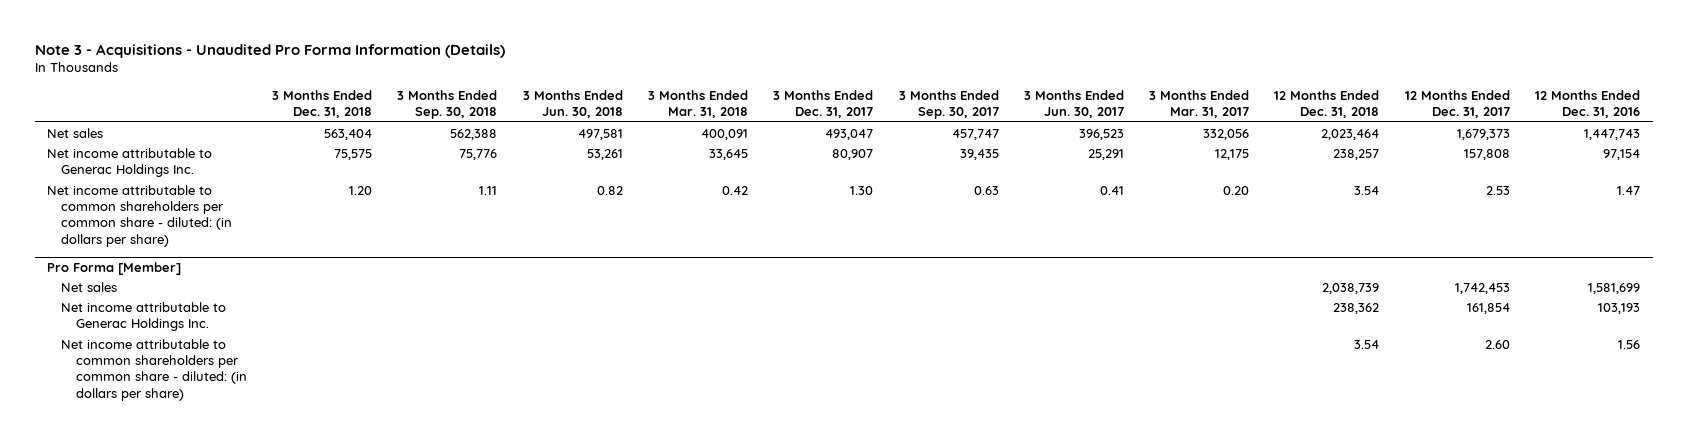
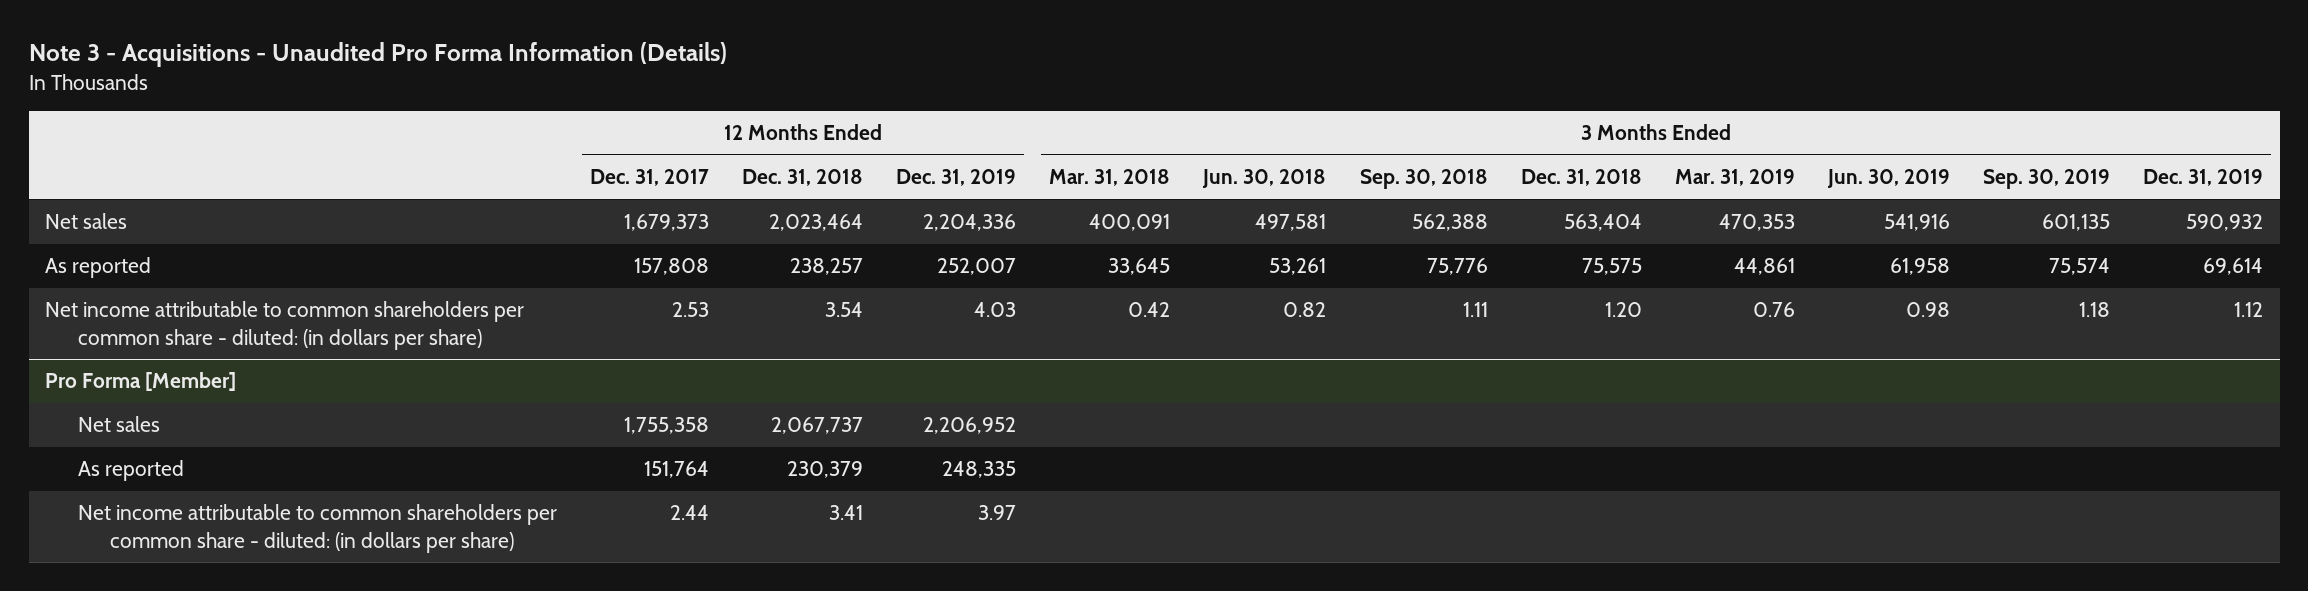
[773,89,874,119] 3 Months Ended Dec. 31, 2017 -> none
[898,89,999,120] 3 Months Ended Sep. 30, 2017 -> none
[1023,89,1124,119] 3 Months Ended Jun. 30, 2017 -> none
[1149,89,1250,119] 3 Months Ended Mar. 31, 2017 -> none
[1535,89,1641,119] 12 Months Ended Dec. 31, 2016 -> none
none -> [896,169,1017,187] Dec. 31, 2019
none -> [1674,169,1795,187] Mar. 31, 2019
none -> [1826,169,1950,189] Jun. 30, 2019
none -> [1983,169,2111,190] Sep. 30, 2019
none -> [2143,169,2264,187] Dec. 31, 2019
[47,147,213,178] Net income attributable to Generac Holdings Inc. -> [45,257,152,279] As reported
[61,301,227,332] Net income attributable to Generac Holdings Inc. -> none
[1322,282,1380,294] 2,038,739 -> [770,417,863,435] 2,067,737
[1454,282,1510,294] 1,742,453 -> [623,417,709,435] 1,755,358
none -> [77,460,184,482] As reported
[1354,339,1380,349] 3.54 -> [828,505,863,521] 3.41
[1484,339,1510,349] 2.60 -> [669,505,709,521] 2.44

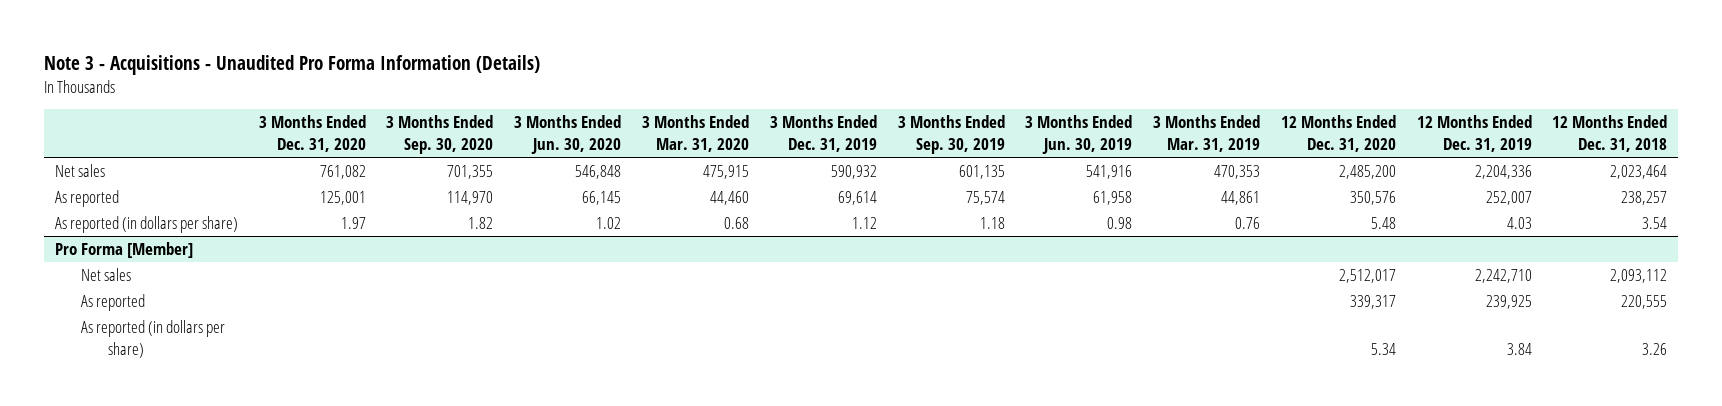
[589,169,709,187] Dec. 31, 2017 -> none
[1049,169,1171,187] Mar. 31, 2018 -> none
[1202,169,1327,189] Jun. 30, 2018 -> none
[1359,169,1488,190] Sep. 30, 2018 -> none
[1520,169,1642,187] Dec. 31, 2018 -> none
none -> [258,115,366,152] 3 Months Ended Dec. 31, 2020
none -> [386,115,494,154] 3 Months Ended Sep. 30, 2020
none -> [514,115,622,154] 3 Months Ended Jun. 30, 2020
none -> [641,115,749,152] 3 Months Ended Mar. 31, 2020
none -> [1280,115,1396,152] 12 Months Ended Dec. 31, 2020
[45,301,525,350] Net income attributable to common shareholders per common share - diluted: (in dollars per share) -> [54,216,238,234] As reported (in dollars per share)
[770,417,863,435] 2,067,737 -> [1610,269,1668,284] 2,093,112
[923,417,1017,435] 2,206,952 -> [1474,269,1532,284] 2,242,710
[786,461,863,479] 230,379 -> [1621,295,1668,310] 220,555
[942,461,1017,479] 248,335 -> [1485,295,1532,310] 239,925
[77,504,557,553] Net income attributable to common shareholders per common share - diluted: (in dollars per share) -> [81,320,226,358] As reported (in dollars per share)
[828,505,863,521] 3.41 -> [1642,342,1668,355] 3.26
[978,505,1017,521] 3.97 -> [1506,342,1532,355] 3.84

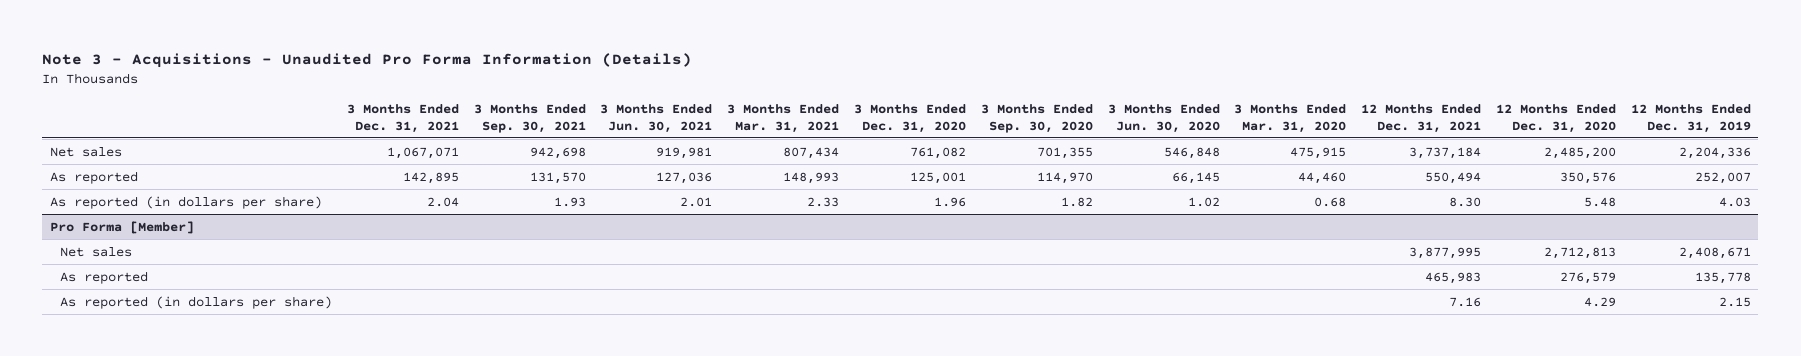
[769,115,877,152] 3 Months Ended Dec. 31, 2019 -> none
[897,115,1005,154] 3 Months Ended Sep. 30, 2019 -> none
[1025,115,1133,154] 3 Months Ended Jun. 30, 2019 -> none
[1153,115,1261,152] 3 Months Ended Mar. 31, 2019 -> none
[1552,115,1668,152] 12 Months Ended Dec. 31, 2018 -> none
none -> [346,104,459,133] 3 Months Ended Dec. 31, 2021
none -> [473,104,586,133] 3 Months Ended Sep. 30, 2021
none -> [600,104,713,133] 3 Months Ended Jun. 30, 2021
none -> [727,104,840,133] 3 Months Ended Mar. 31, 2021
none -> [1361,104,1482,133] 12 Months Ended Dec. 31, 2021
[340,217,366,230] 1.97 -> [934,196,967,207] 1.96
[1338,269,1396,284] 2,512,017 -> [1544,246,1617,259] 2,712,813
[1474,269,1532,284] 2,242,710 -> [1678,246,1751,259] 2,408,671
[1349,295,1396,310] 339,317 -> [1560,271,1617,284] 276,579
[1485,295,1532,310] 239,925 -> [1694,271,1751,284] 135,778
[1370,342,1396,355] 5.34 -> [1584,296,1617,307] 4.29
[1506,342,1532,355] 3.84 -> [1718,296,1751,307] 2.15

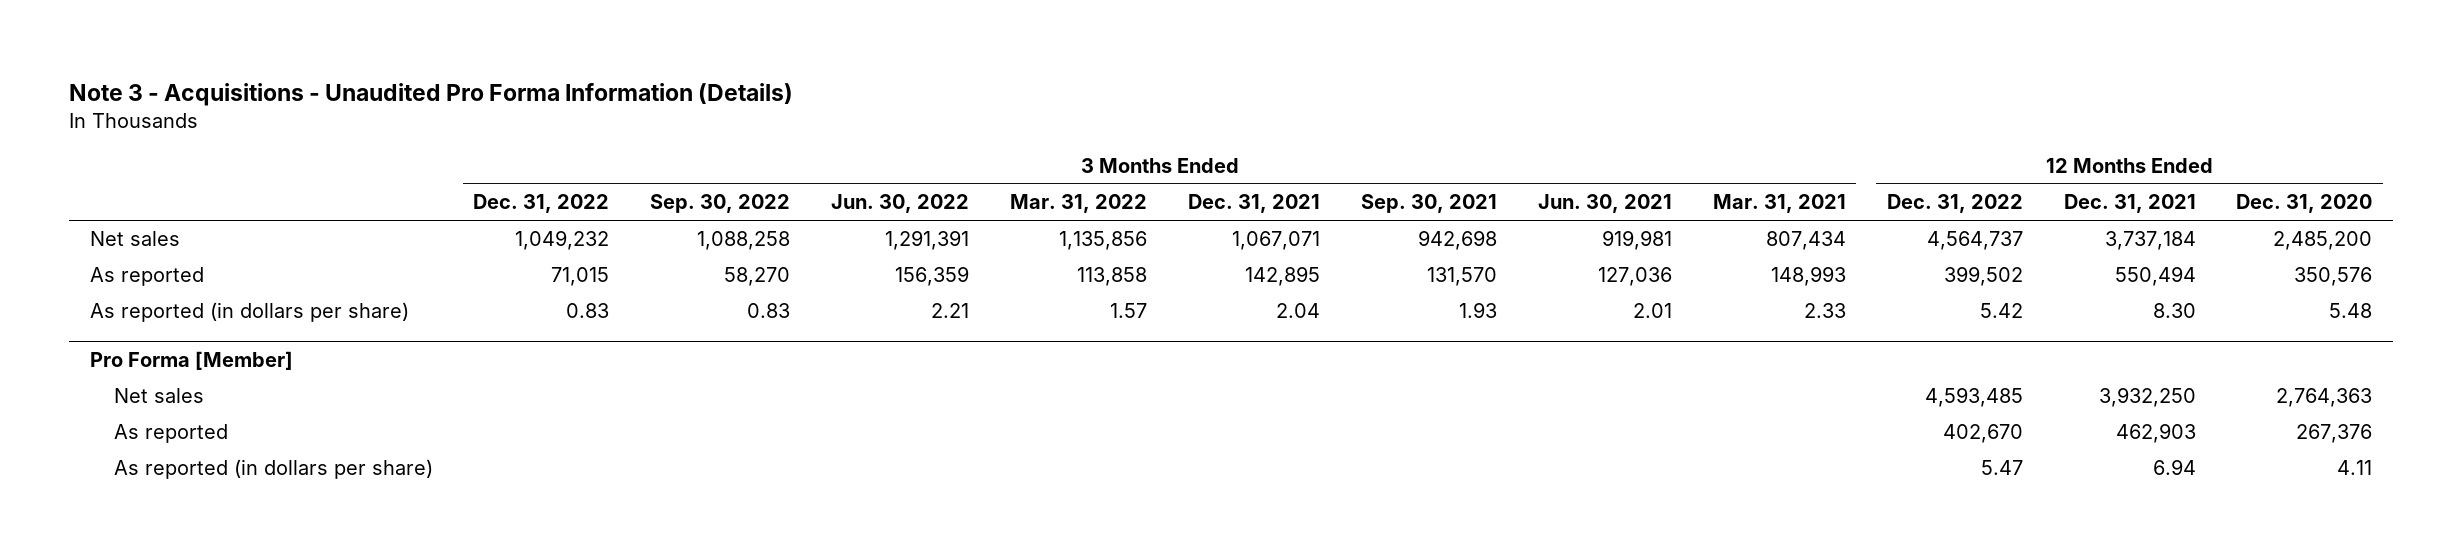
[854,104,967,133] 3 Months Ended Dec. 31, 2020 -> none
[980,104,1093,133] 3 Months Ended Sep. 30, 2020 -> none
[1107,104,1220,133] 3 Months Ended Jun. 30, 2020 -> none
[1234,104,1347,133] 3 Months Ended Mar. 31, 2020 -> none
[1630,104,1751,133] 12 Months Ended Dec. 31, 2019 -> none
none -> [473,194,610,214] Dec. 31, 2022
none -> [650,194,791,214] Sep. 30, 2022
none -> [831,194,970,214] Jun. 30, 2022
none -> [1010,194,1148,214] Mar. 31, 2022
none -> [1886,194,2023,214] Dec. 31, 2022
[1409,246,1482,259] 3,877,995 -> [2098,387,2196,408] 3,932,250
[1544,246,1617,259] 2,712,813 -> [2276,388,2373,408] 2,764,363
[1425,271,1482,284] 465,983 -> [2115,423,2196,444] 462,903
[1560,271,1617,284] 276,579 -> [2296,424,2373,444] 267,376
[1449,296,1482,307] 7.16 -> [2152,459,2196,476] 6.94
[1584,296,1617,307] 4.29 -> [2337,460,2373,476] 4.11

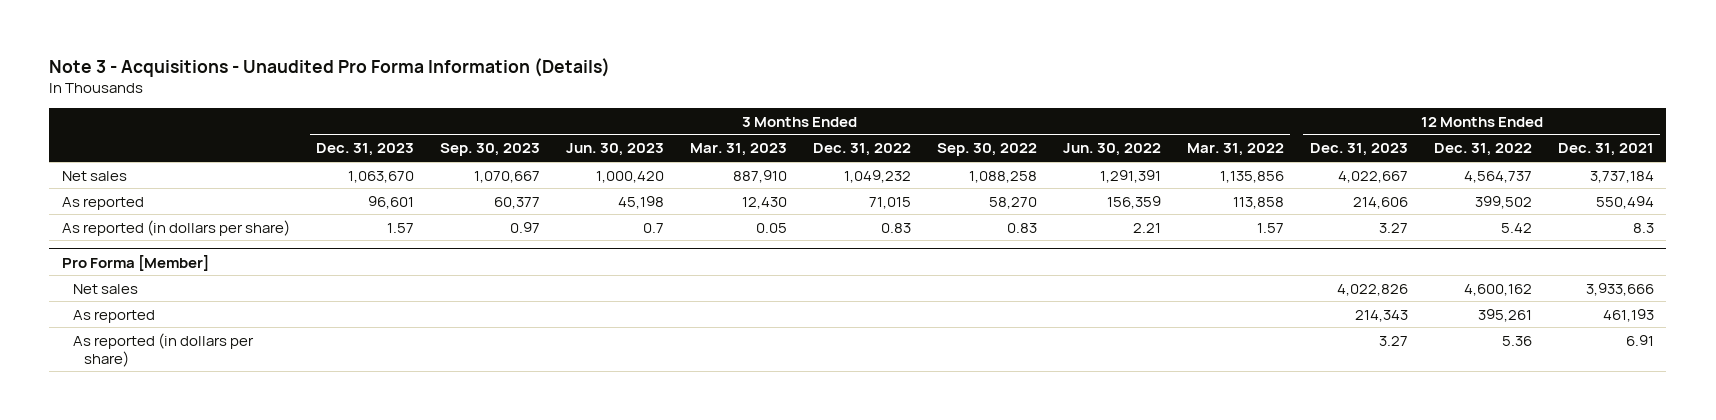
[1188,194,1321,214] Dec. 31, 2021 -> none
[1360,194,1497,214] Sep. 30, 2021 -> none
[1537,194,1672,214] Jun. 30, 2021 -> none
[1712,194,1846,214] Mar. 31, 2021 -> none
[2236,194,2373,214] Dec. 31, 2020 -> none
none -> [316,143,415,157] Dec. 31, 2023
none -> [440,143,541,157] Sep. 30, 2023
none -> [566,143,665,157] Jun. 30, 2023
none -> [690,143,788,157] Mar. 31, 2023
none -> [1309,143,1408,157] Dec. 31, 2023
[2152,303,2196,319] 8.30 -> [1632,222,1654,233] 8.3
[1924,387,2023,408] 4,593,485 -> [1463,283,1532,296] 4,600,162
[2098,387,2196,408] 3,932,250 -> [1585,282,1654,296] 3,933,666
[1942,424,2023,444] 402,670 -> [1477,308,1532,322] 395,261
[2115,423,2196,444] 462,903 -> [1602,308,1654,322] 461,193
[1980,460,2023,476] 5.47 -> [1501,335,1532,346] 5.36
[2152,459,2196,476] 6.94 -> [1625,334,1654,346] 6.91

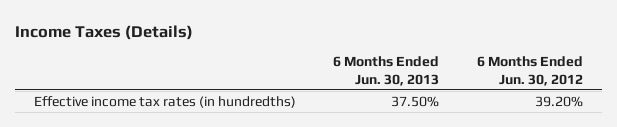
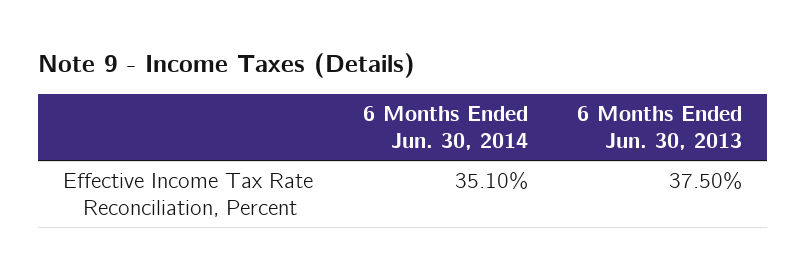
[14,24,193,40] Income Taxes (Details) -> [38,53,416,79] Note 9 - Income Taxes (Details)
[477,56,584,86] 6 Months Ended Jun. 30, 2012 -> none
none -> [362,105,528,151] 6 Months Ended Jun. 30, 2014
[33,96,296,109] Effective income tax rates (in hundredths) -> [63,173,314,218] Effective Income Tax Rate Reconciliation, Percent

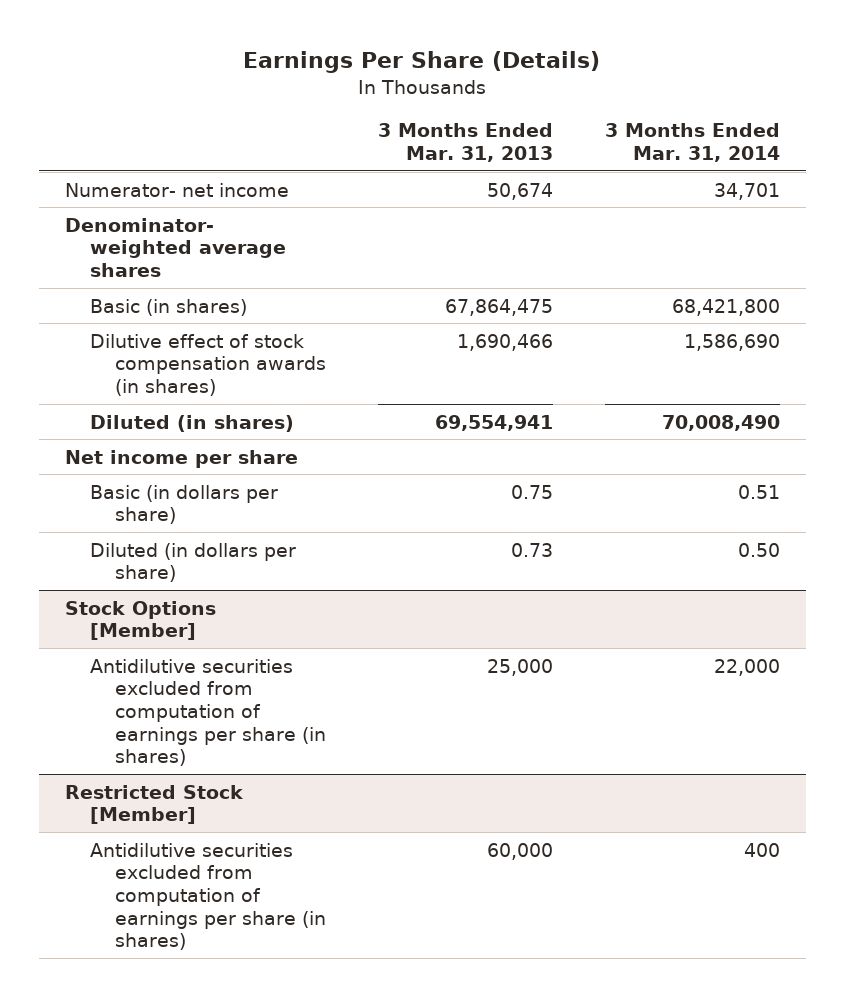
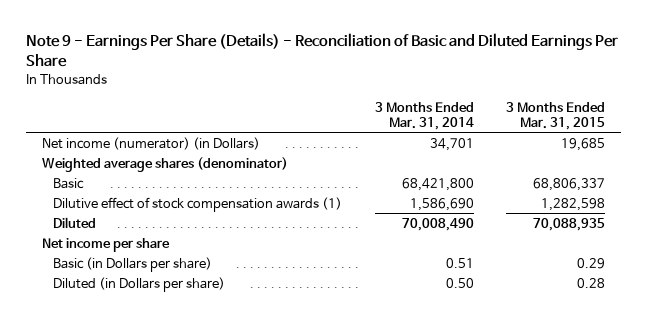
[243,51,601,74] Earnings Per Share (Details) -> [25,32,618,68] Note 9 - Earnings Per Share (Details) - Reconciliation of Basic and Diluted Earnings Per Share
[378,123,554,162] 3 Months Ended Mar. 31, 2013 -> none
none -> [506,101,606,130] 3 Months Ended Mar. 31, 2015
[64,182,289,197] Numerator- net income -> [41,136,260,150] Net income (numerator) (in Dollars)
[64,217,286,278] Denominator- weighted average shares -> [41,156,288,172] Weighted average shares (denominator)
[89,298,247,316] Basic (in shares) -> [53,177,85,189] Basic
[89,333,327,397] Dilutive effect of stock compensation awards (in shares) -> [53,196,343,212] Dilutive effect of stock compensation awards (1)
[89,414,294,432] Diluted (in shares) -> [53,216,97,228] Diluted
[64,600,216,641] Stock Options [Member] -> none
[89,658,327,767] Antidilutive securities excluded from computation of earnings per share (in shares) -> none
[64,784,243,825] Restricted Stock [Member] -> none
[89,842,327,951] Antidilutive securities excluded from computation of earnings per share (in shares) -> none
[89,484,278,525] Basic (in dollars per share) -> [53,256,213,272] Basic (in Dollars per share)
[89,542,296,583] Diluted (in dollars per share) -> [53,276,226,292] Diluted (in Dollars per share)

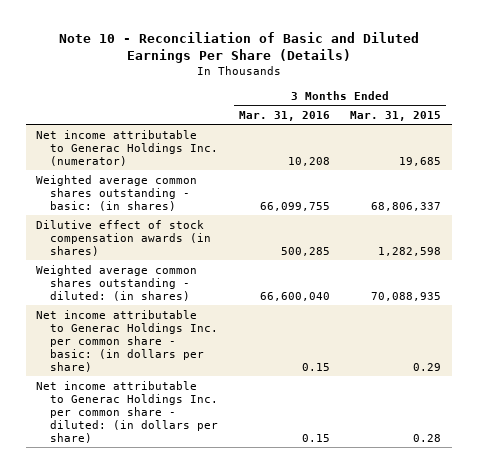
[25,32,618,68] Note 9 - Earnings Per Share (Details) - Reconciliation of Basic and Diluted Earnings Per Share -> [58,32,419,64] Note 10 - Reconciliation of Basic and Diluted Earnings Per Share (Details)
[374,101,474,130] 3 Months Ended Mar. 31, 2014 -> none
none -> [238,110,330,121] Mar. 31, 2016
[41,156,288,172] Weighted average shares (denominator) -> none
[41,237,170,252] Net income per share -> none
[41,136,260,150] Net income (numerator) (in Dollars) -> [36,129,219,166] Net income attributable to Generac Holdings Inc. (numerator)
[53,177,85,189] Basic -> [36,174,198,211] Weighted average common shares outstanding - basic: (in shares)
[53,196,343,212] Dilutive effect of stock compensation awards (1) -> [36,219,212,256] Dilutive effect of stock compensation awards (in shares)
[53,216,97,228] Diluted -> [36,264,198,301] Weighted average common shares outstanding - diluted: (in shares)
[53,256,213,272] Basic (in Dollars per share) -> [36,309,219,372] Net income attributable to Generac Holdings Inc. per common share - basic: (in dollars per share)
[53,276,226,292] Diluted (in Dollars per share) -> [36,380,219,443] Net income attributable to Generac Holdings Inc. per common share - diluted: (in dollars per share)

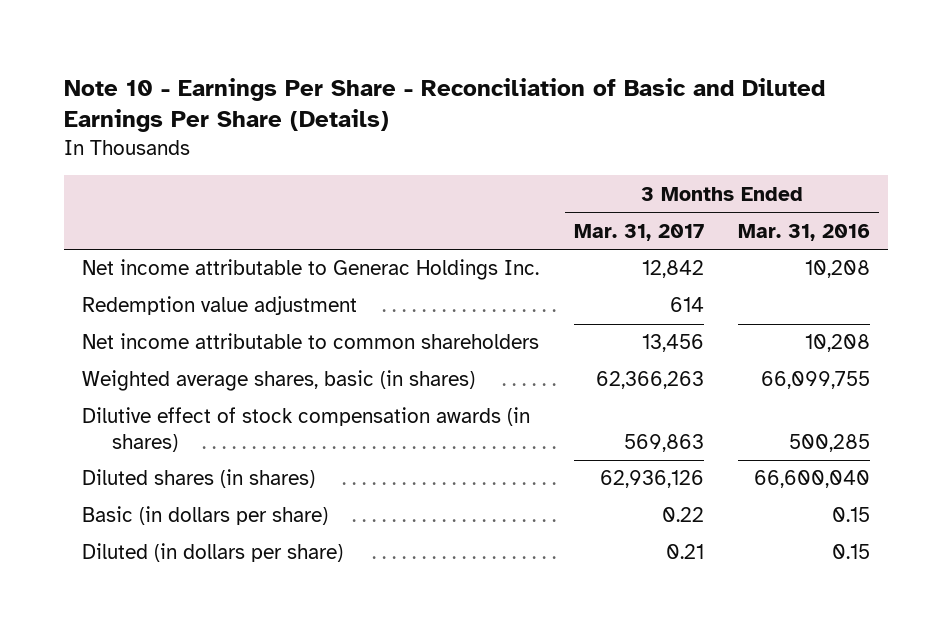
[58,32,419,64] Note 10 - Reconciliation of Basic and Diluted Earnings Per Share (Details) -> [64,77,826,133] Note 10 - Earnings Per Share - Reconciliation of Basic and Diluted Earnings Per Share (Details)
[350,110,442,121] Mar. 31, 2015 -> none
none -> [573,223,704,241] Mar. 31, 2017
[36,129,219,166] Net income attributable to Generac Holdings Inc. (numerator) -> [81,259,539,281] Net income attributable to Generac Holdings Inc.
none -> [81,296,357,316] Redemption value adjustment
none -> [81,333,539,350] Net income attributable to common shareholders
[36,174,198,211] Weighted average common shares outstanding - basic: (in shares) -> [81,370,475,392] Weighted average shares, basic (in shares)
[36,264,198,301] Weighted average common shares outstanding - diluted: (in shares) -> [81,469,315,489] Diluted shares (in shares)
[36,309,219,372] Net income attributable to Generac Holdings Inc. per common share - basic: (in dollars per share) -> [81,506,328,526] Basic (in dollars per share)
[36,380,219,443] Net income attributable to Generac Holdings Inc. per common share - diluted: (in dollars per share) -> [81,543,343,563] Diluted (in dollars per share)

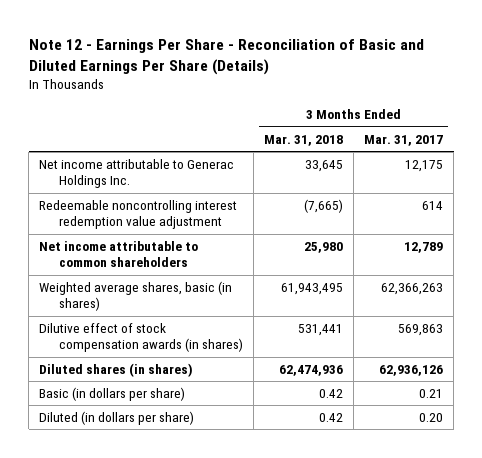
[64,77,826,133] Note 10 - Earnings Per Share - Reconciliation of Basic and Diluted Earnings Per Share (Details) -> [28,38,424,75] Note 12 - Earnings Per Share - Reconciliation of Basic and Diluted Earnings Per Share (Details)
[738,223,871,241] Mar. 31, 2016 -> none
none -> [264,134,344,146] Mar. 31, 2018
[641,260,704,279] 12,842 -> [405,159,444,172] 12,175
[81,296,357,316] Redemption value adjustment -> [39,199,238,230] Redeemable noncontrolling interest redemption value adjustment
[641,334,704,353] 13,456 -> [404,241,444,253] 12,789
[661,507,704,523] 0.22 -> [419,388,444,398] 0.21
[665,544,704,560] 0.21 -> [419,412,444,422] 0.20

